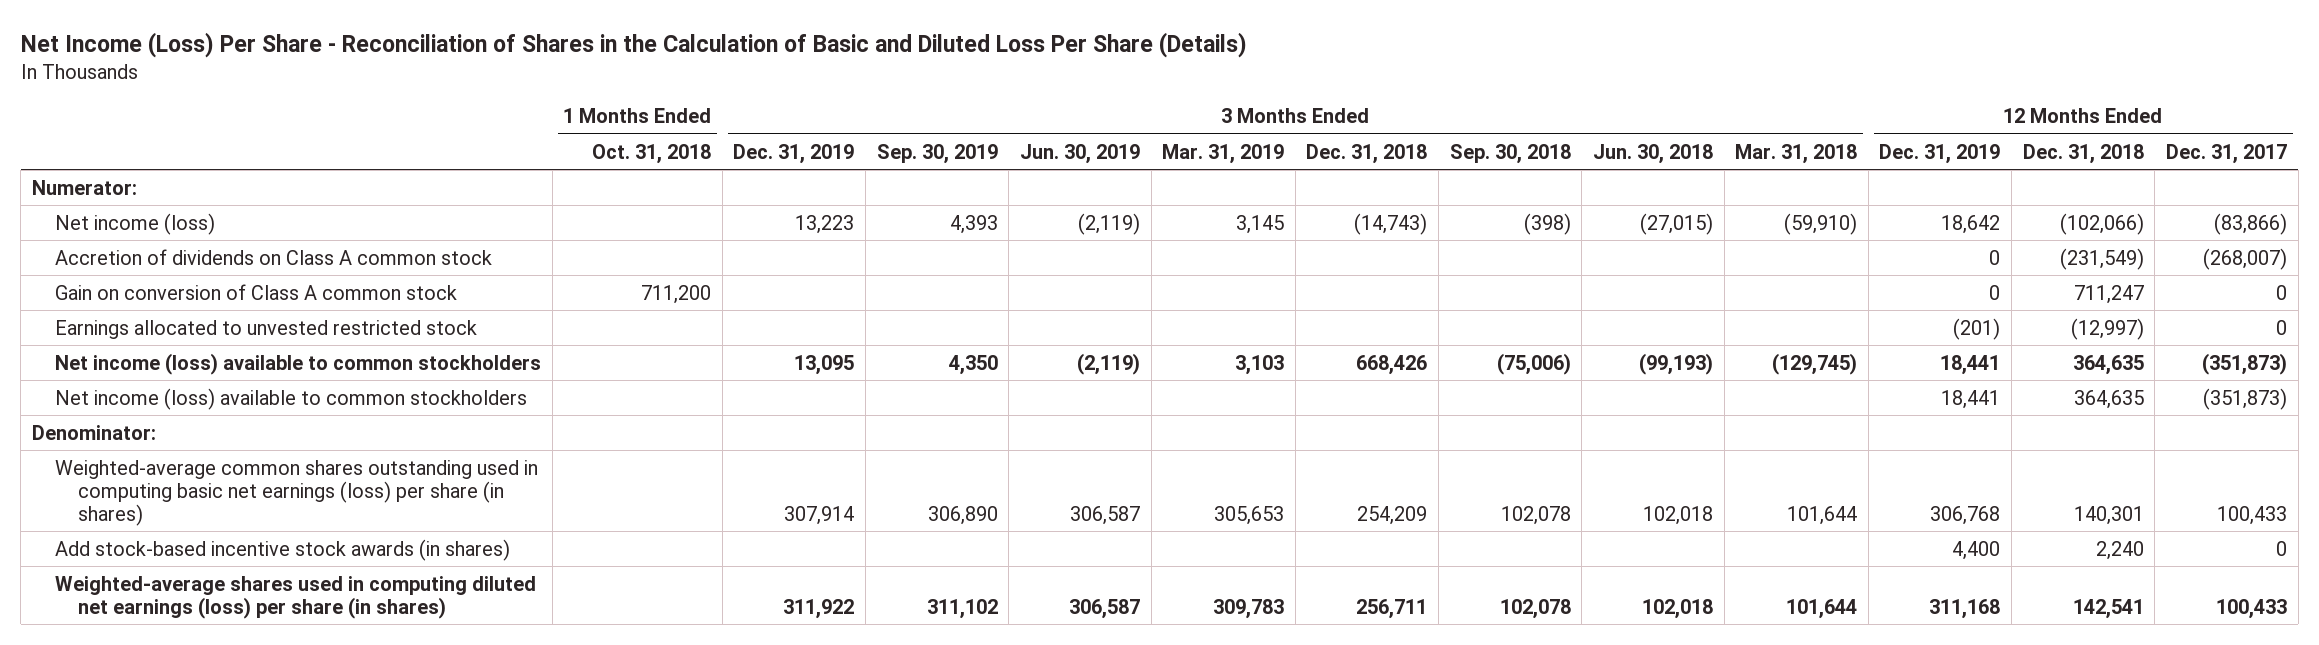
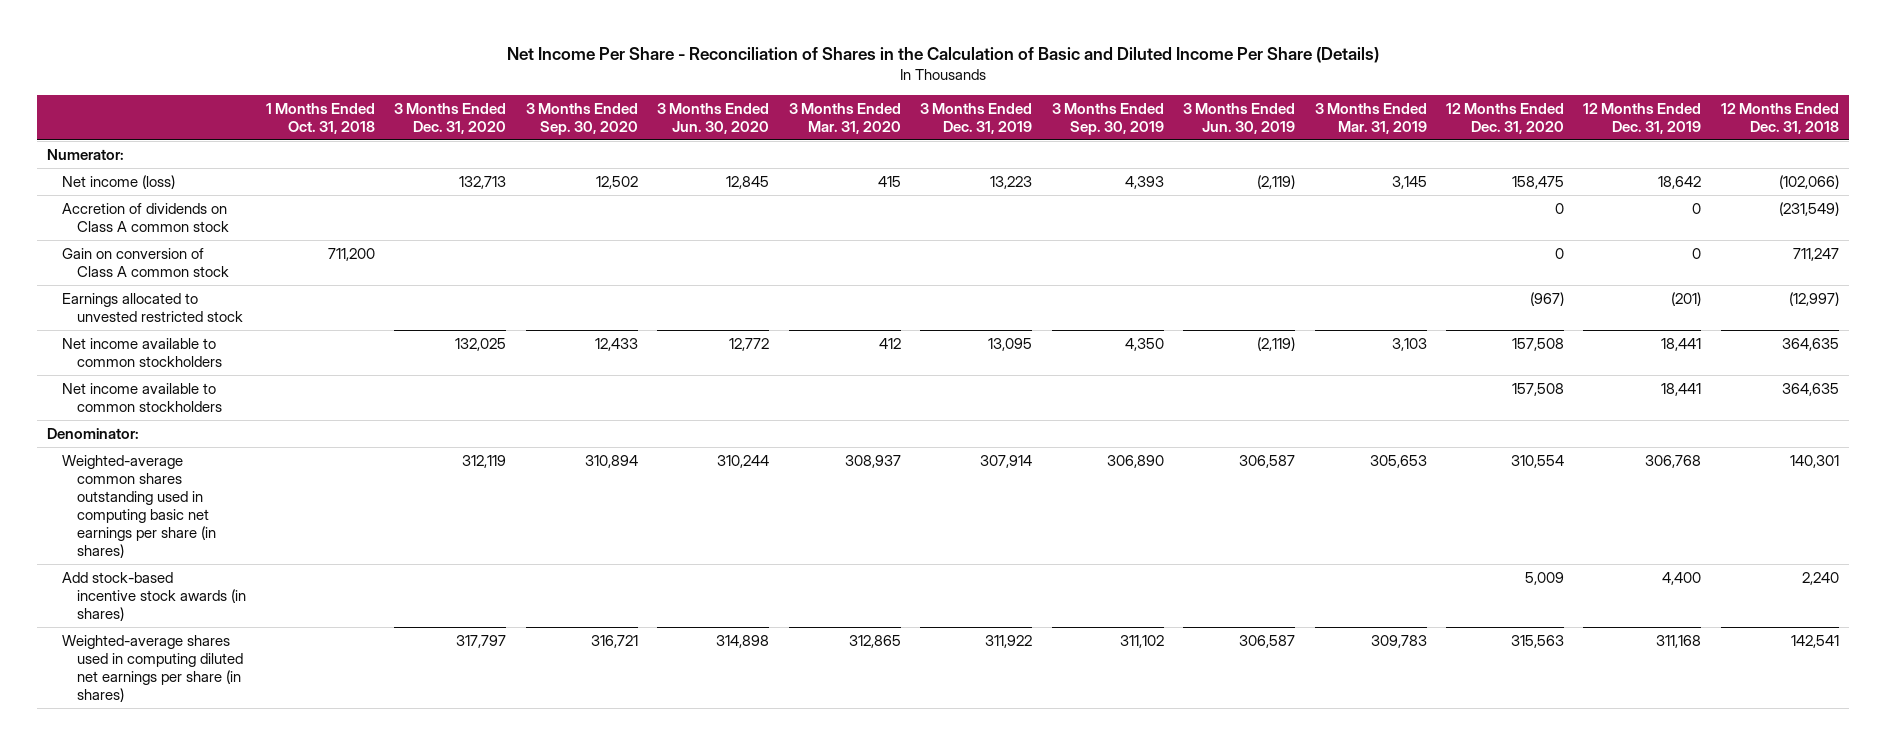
[20,31,1247,58] Net Income (Loss) Per Share - Reconciliation of Shares in the Calculation of Basic and Diluted Loss Per Share (Details) -> [506,47,1379,64] Net Income Per Share - Reconciliation of Shares in the Calculation of Basic and Diluted Income Per Share (Details)
[1306,143,1428,164] Dec. 31, 2018 -> none
[1449,143,1571,164] Sep. 30, 2018 -> none
[1592,143,1713,164] Jun. 30, 2018 -> none
[1735,143,1858,164] Mar. 31, 2018 -> none
[2165,143,2287,164] Dec. 31, 2017 -> none
none -> [394,102,507,134] 3 Months Ended Dec. 31, 2020
none -> [525,102,638,135] 3 Months Ended Sep. 30, 2020
none -> [657,102,770,134] 3 Months Ended Jun. 30, 2020
none -> [788,102,901,134] 3 Months Ended Mar. 31, 2020
none -> [1446,102,1565,134] 12 Months Ended Dec. 31, 2020
[54,352,541,375] Net income (loss) available to common stockholders -> [62,337,223,367] Net income available to common stockholders
[54,387,527,410] Net income (loss) available to common stockholders -> [62,382,223,412] Net income available to common stockholders
[54,459,538,526] Weighted-average common shares outstanding used in computing basic net earnings (loss) per share (in shares) -> [62,454,217,559] Weighted-average common shares outstanding used in computing basic net earnings per share (in shares)
[54,575,536,619] Weighted-average shares used in computing diluted net earnings (loss) per share (in shares) -> [62,634,244,703] Weighted-average shares used in computing diluted net earnings per share (in shares)

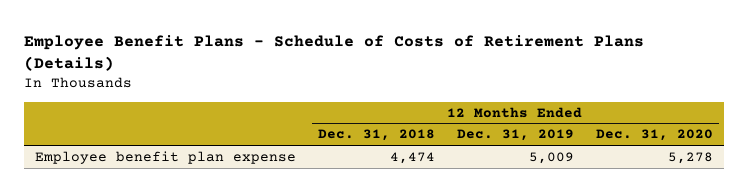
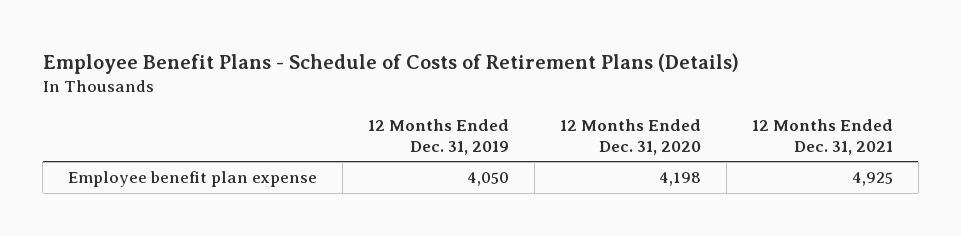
[317,129,435,142] Dec. 31, 2018 -> none
none -> [751,119,893,155] 12 Months Ended Dec. 31, 2021
[528,151,574,164] 5,009 -> [466,172,509,187] 4,050
[668,151,714,164] 5,278 -> [658,172,701,187] 4,198

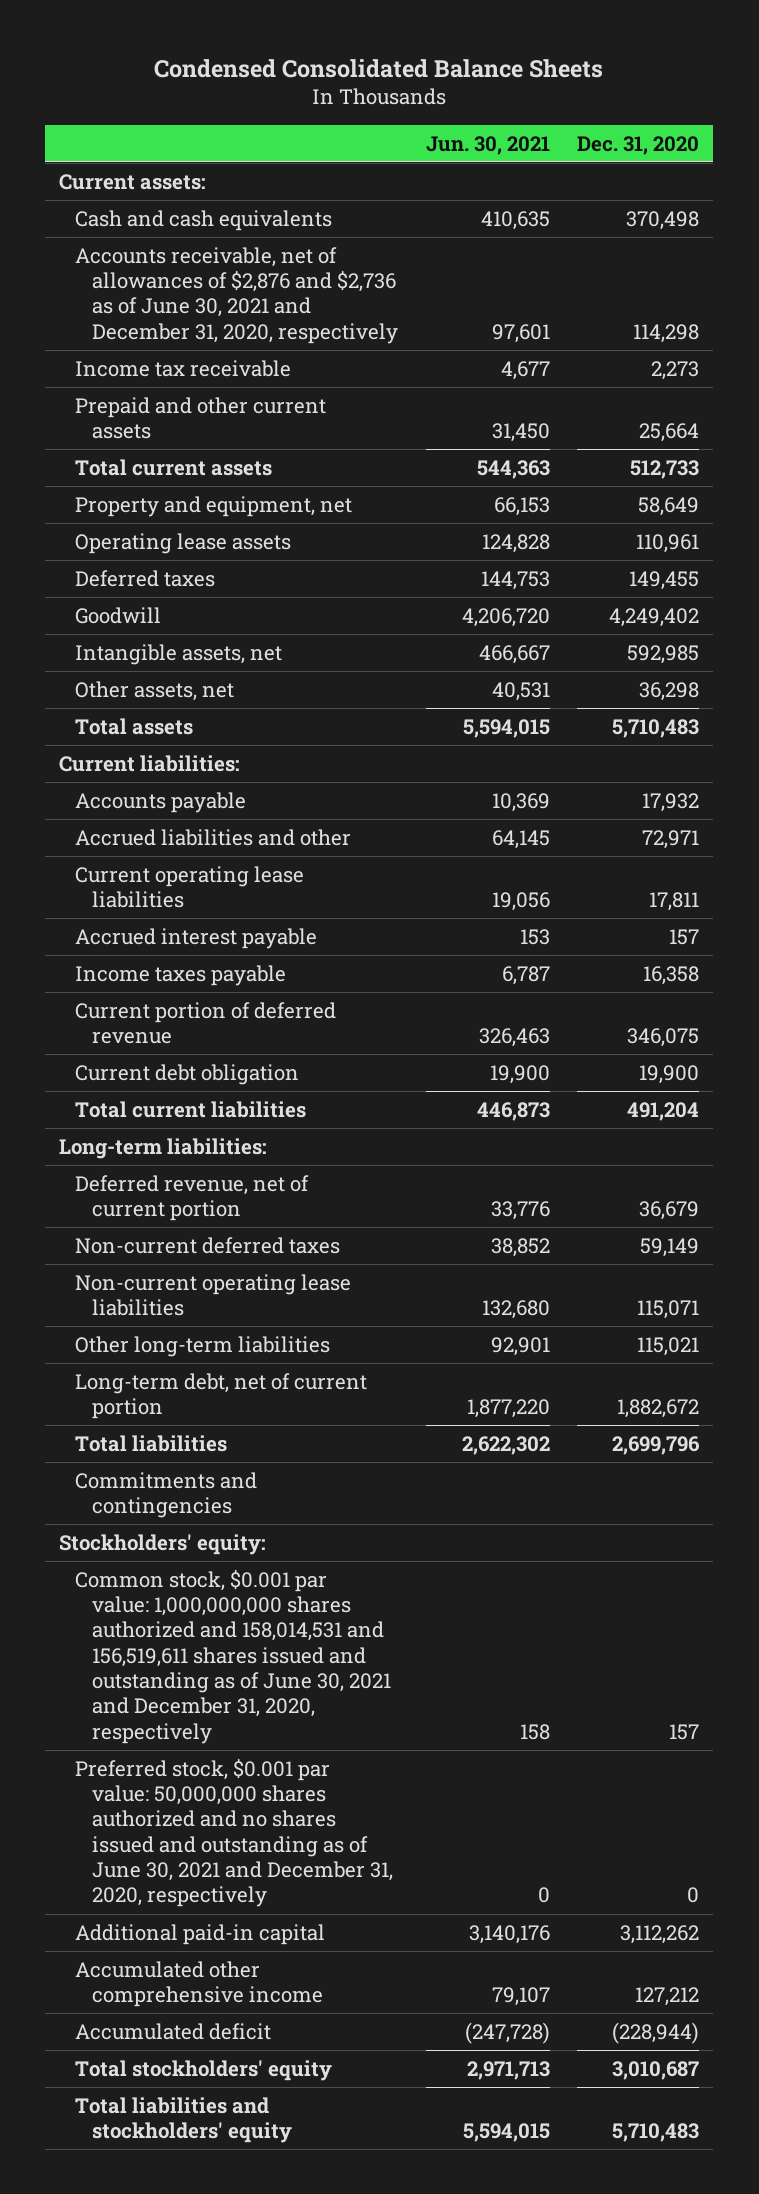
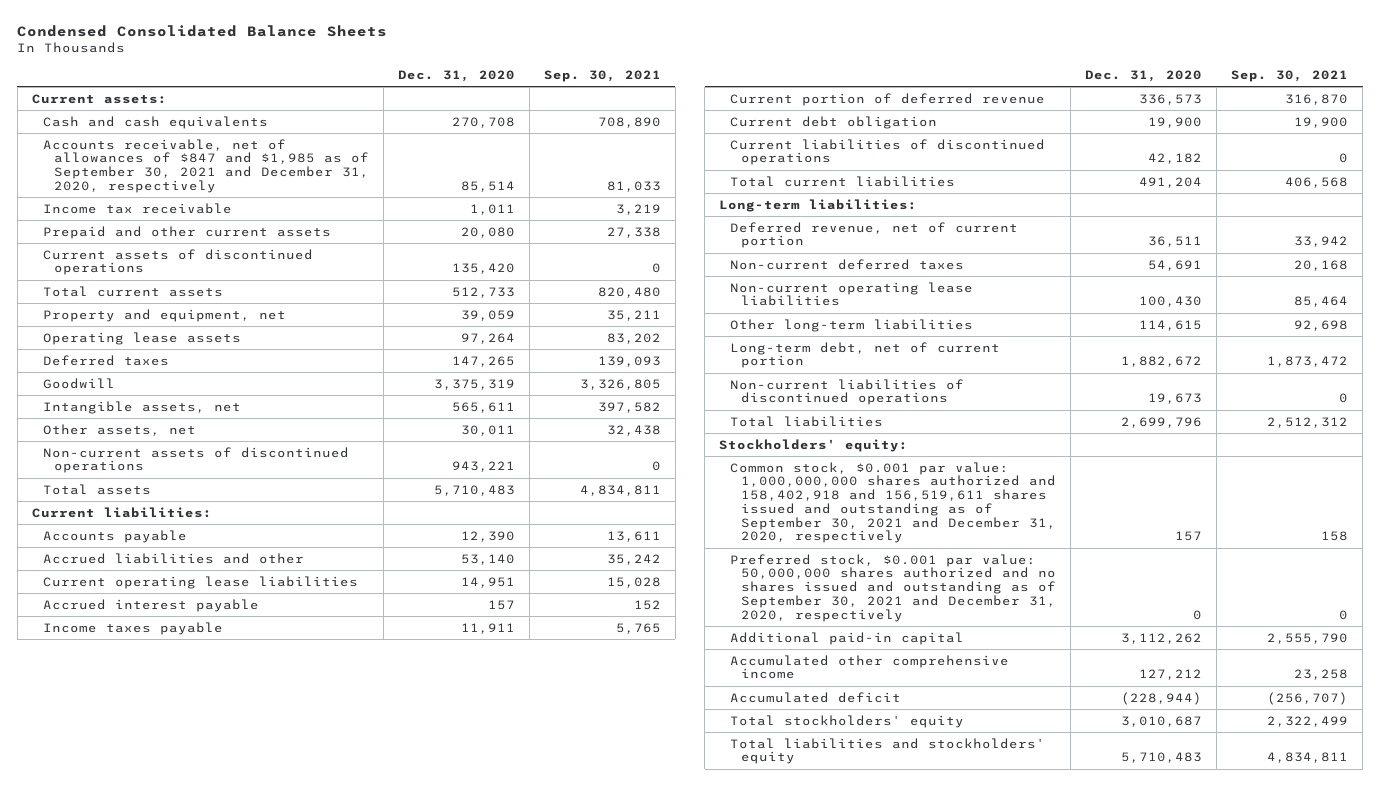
[425,135,550,155] Jun. 30, 2021 -> none
none -> [543,69,661,82] Sep. 30, 2021
[626,210,700,230] 370,498 -> [451,116,515,128] 270,708
[75,246,398,344] Accounts receivable, net of allowances of $2,876 and $2,736 as of June 30, 2021 and December 31, 2020, respectively -> [42,138,369,193] Accounts receivable, net of allowances of $847 and $1,985 as of September 30, 2021 and December 31, 2020, respectively
[633,323,700,343] 114,298 -> [460,180,515,192] 85,514
[651,360,700,380] 2,273 -> [469,203,515,215] 1,011
[639,423,700,443] 25,664 -> [460,226,515,238] 20,080
none -> [42,248,313,276] Current assets of discontinued operations
[638,496,700,516] 58,649 -> [460,309,515,321] 39,059
[636,533,700,553] 110,961 -> [460,332,515,344] 97,264
[629,570,700,590] 149,455 -> [451,355,515,367] 147,265
[609,607,700,627] 4,249,402 -> [433,378,515,390] 3,375,319
[627,644,700,664] 592,985 -> [451,401,515,413] 565,611
[639,681,700,701] 36,298 -> [460,424,515,436] 30,011
none -> [42,446,349,474] Non-current assets of discontinued operations
[642,792,700,812] 17,932 -> [460,530,515,542] 12,390
[642,829,700,849] 72,971 -> [460,553,515,565] 53,140
[649,892,700,912] 17,811 -> [460,576,515,588] 14,951
[643,965,700,985] 16,358 -> [460,622,515,634] 11,911
[627,1028,700,1048] 346,075 -> [1138,93,1202,105] 336,573
none -> [730,138,1046,166] Current liabilities of discontinued operations
[639,1201,700,1221] 36,679 -> [1147,236,1202,248] 36,511
[640,1237,700,1257] 59,149 -> [1147,259,1202,271] 54,691
[637,1300,700,1320] 115,071 -> [1138,296,1202,308] 100,430
[637,1336,700,1356] 115,021 -> [1138,319,1202,331] 114,615
none -> [730,378,965,406] Non-current liabilities of discontinued operations
[75,1471,258,1519] Commitments and contingencies -> none
[75,1569,391,1744] Common stock, $0.001 par value: 1,000,000,000 shares authorized and 158,014,531 and 156,519,611 shares issued and outstanding as of June 30, 2021 and December 31, 2020, respectively -> [730,461,1056,544] Common stock, $0.001 par value: 1,000,000,000 shares authorized and 158,402,918 and 156,519,611 shares issued and outstanding as of September 30, 2021 and December 31, 2020, respectively
[75,1758,393,1908] Preferred stock, $0.001 par value: 50,000,000 shares authorized and no shares issued and outstanding as of June 30, 2021 and December 31, 2020, respectively -> [730,553,1056,622] Preferred stock, $0.001 par value: 50,000,000 shares authorized and no shares issued and outstanding as of September 30, 2021 and December 31, 2020, respectively

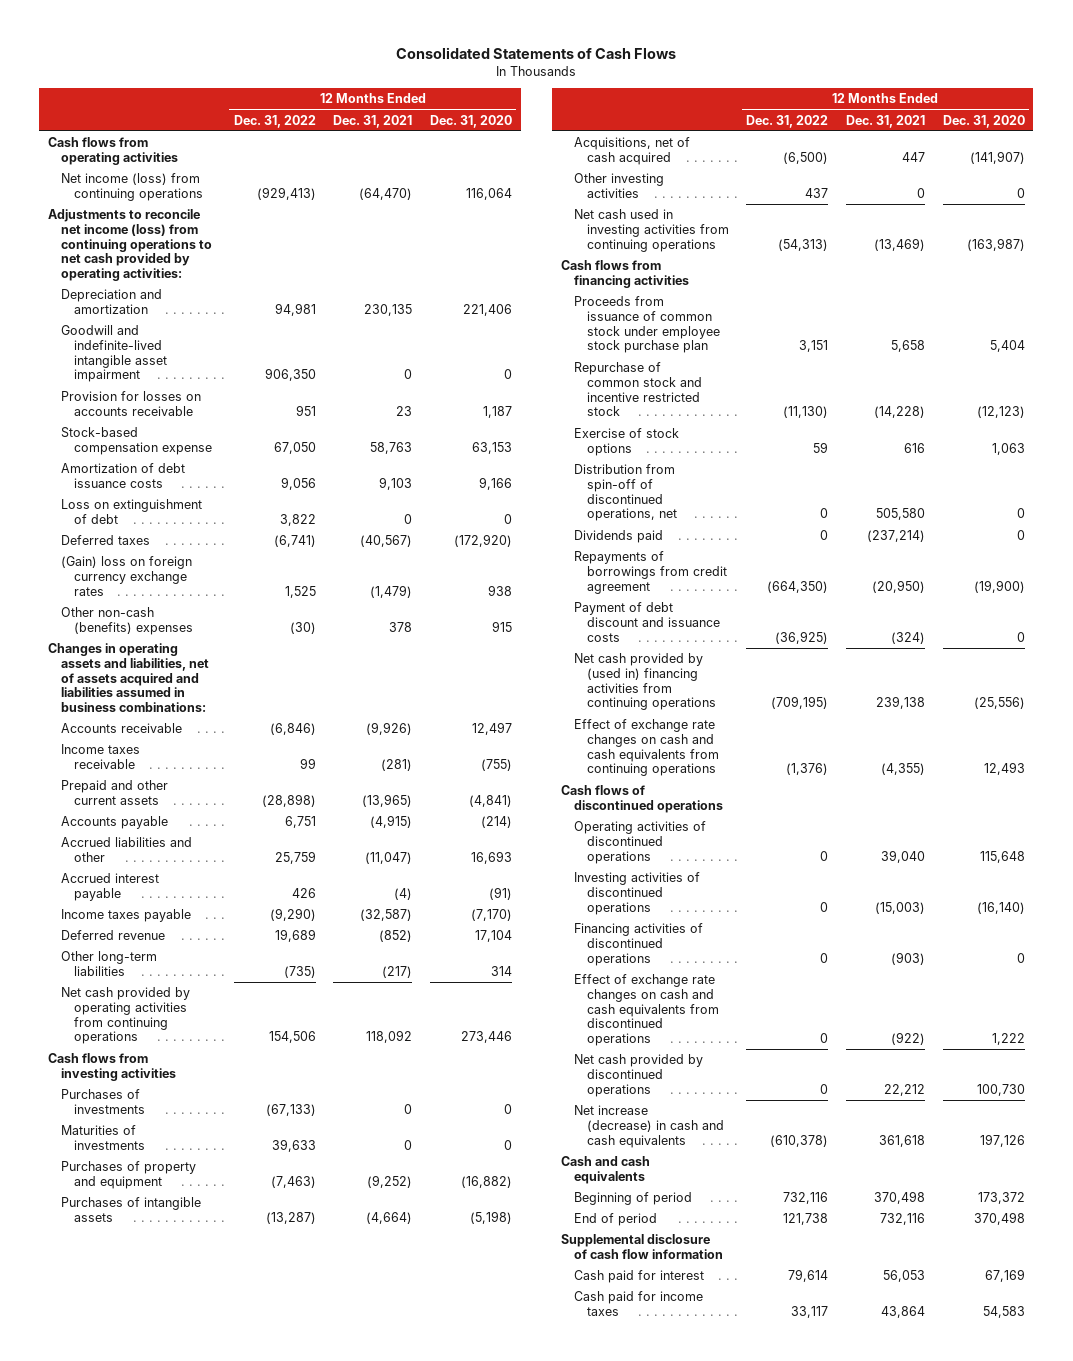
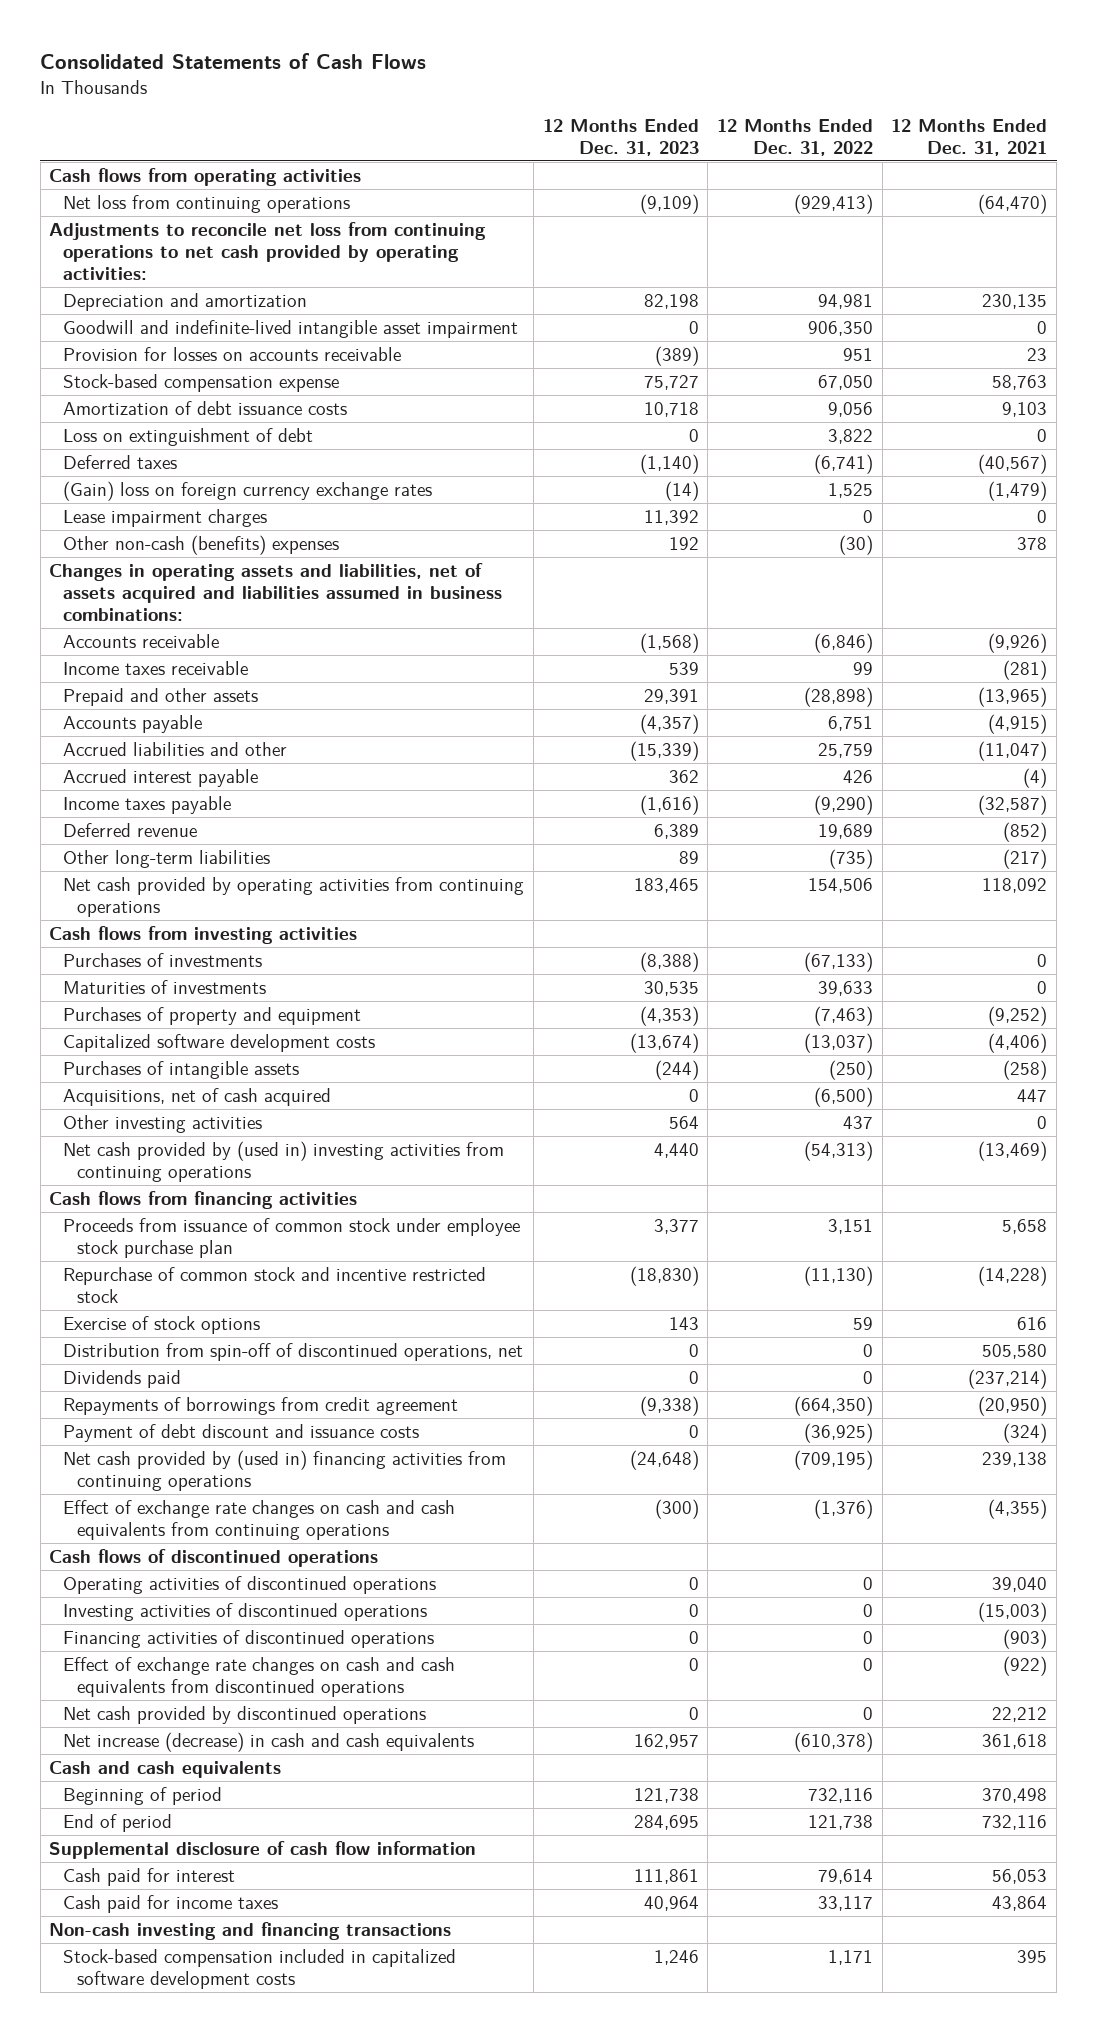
[430,114,513,128] Dec. 31, 2020 -> none
none -> [542,118,699,156] 12 Months Ended Dec. 31, 2023
[61,173,204,201] Net income (loss) from continuing operations -> [63,194,351,213] Net loss from continuing operations
[48,209,213,282] Adjustments to reconcile net income (loss) from continuing operations to net cash provided by operating activities: -> [49,221,487,280] Adjustments to reconcile net loss from continuing operations to net cash provided by operating activities:
none -> [63,508,268,527] Lease impairment charges
[61,780,169,805] Prepaid and other current assets -> [63,687,259,706] Prepaid and other assets
none -> [63,1033,376,1052] Capitalized software development costs
[265,1211,316,1224] (13,287) -> [828,1059,873,1080] (250)
[366,1211,413,1224] (4,664) -> [1003,1059,1048,1080] (258)
[573,209,729,252] Net cash used in investing activities from continuing operations -> [63,1140,505,1182] Net cash provided by (used in) investing activities from continuing operations
none -> [49,1921,452,1940] Non-cash investing and financing transactions
none -> [63,1948,457,1989] Stock-based compensation included in capitalized software development costs

